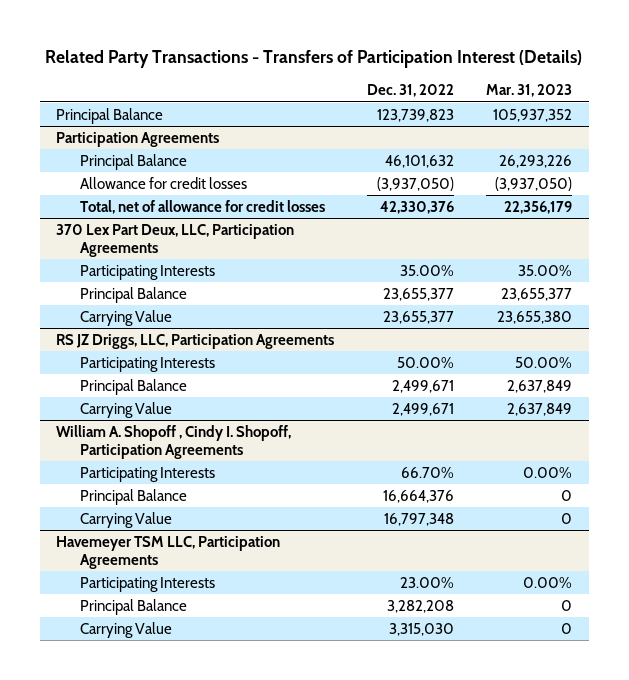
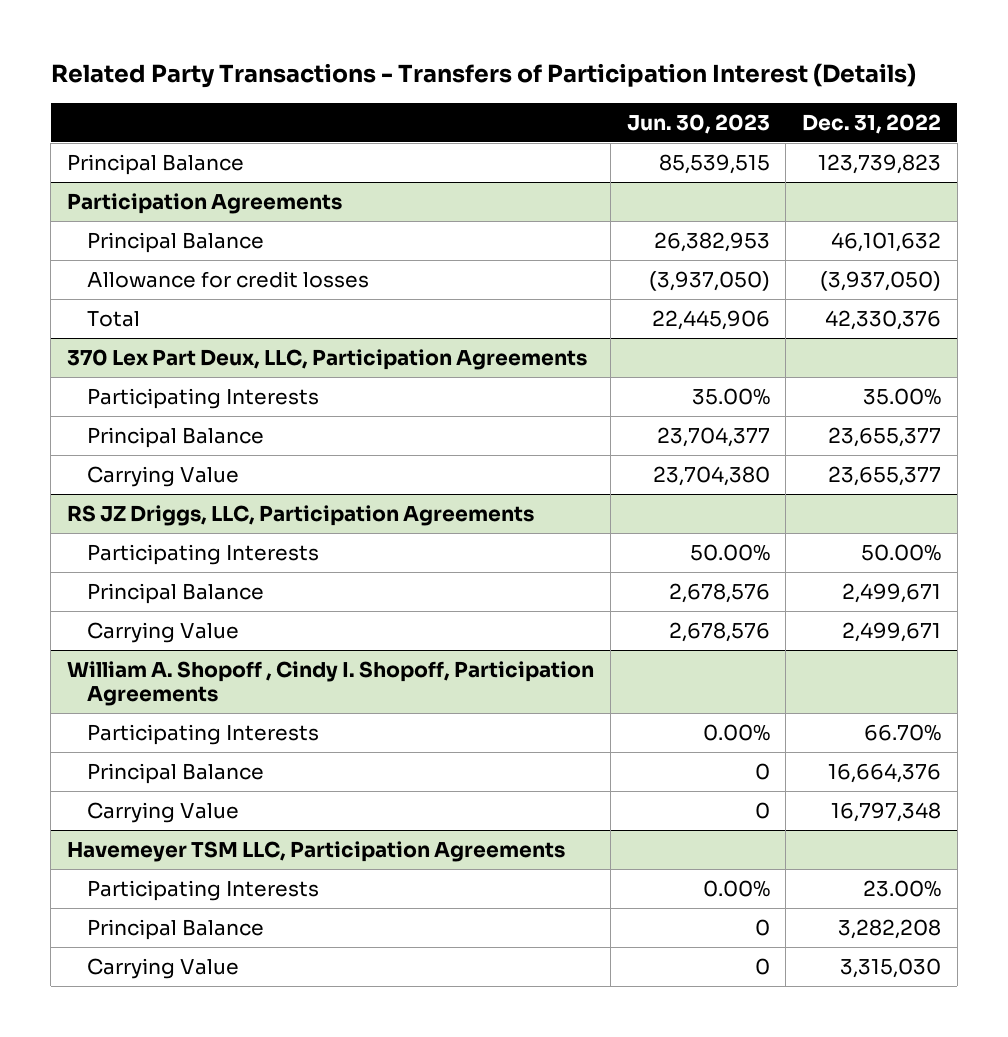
[486,84,573,98] Mar. 31, 2023 -> none
none -> [626,113,770,134] Jun. 30, 2023
[79,199,325,214] Total, net of allowance for credit losses -> [87,310,141,327] Total

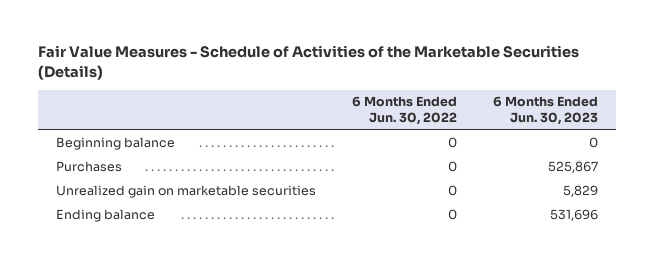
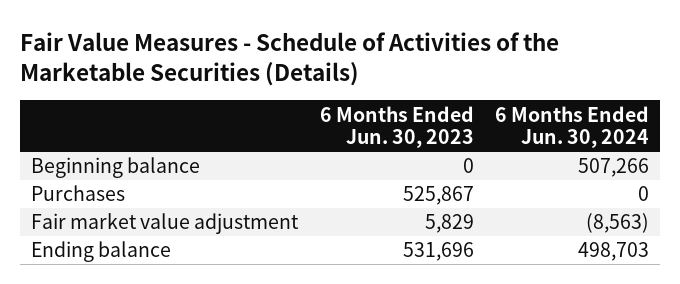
[351,96,457,125] 6 Months Ended Jun. 30, 2022 -> none
none -> [494,105,649,149] 6 Months Ended Jun. 30, 2024
[55,184,316,198] Unrealized gain on marketable securities -> [31,213,300,235] Fair market value adjustment

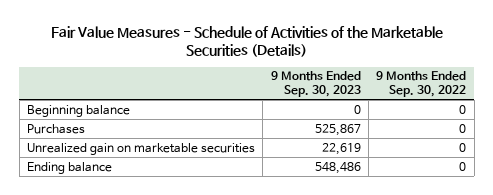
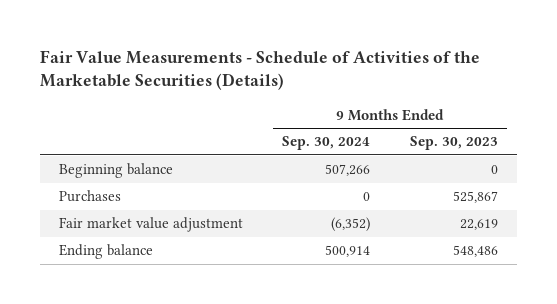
[50,26,443,58] Fair Value Measures - Schedule of Activities of the Marketable Securities (Details) -> [39,49,480,91] Fair Value Measurements - Schedule of Activities of the Marketable Securities (Details)
[376,71,467,97] 9 Months Ended Sep. 30, 2022 -> none
none -> [282,136,371,151] Sep. 30, 2024
[27,142,256,155] Unrealized gain on marketable securities -> [59,217,244,233] Fair market value adjustment

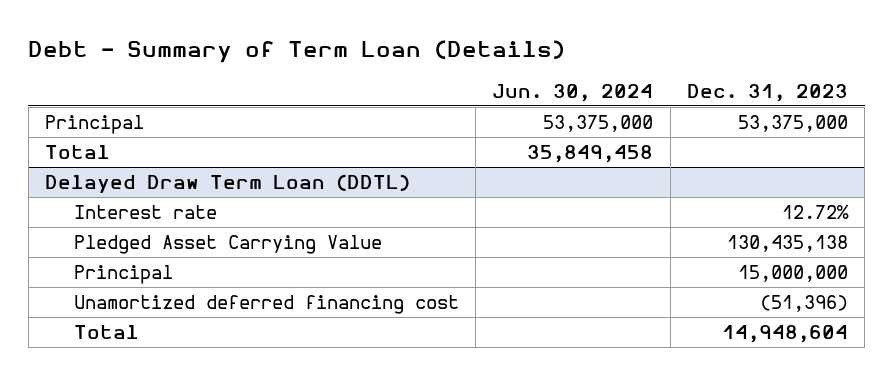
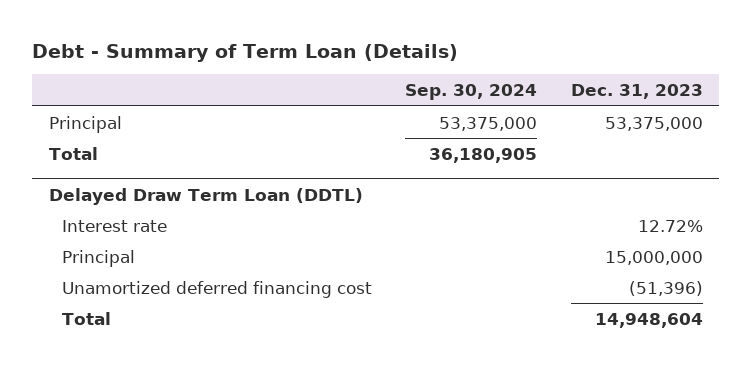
[492,83,654,102] Jun. 30, 2024 -> none
none -> [405,83,538,100] Sep. 30, 2024
[73,234,382,254] Pledged Asset Carrying Value -> none

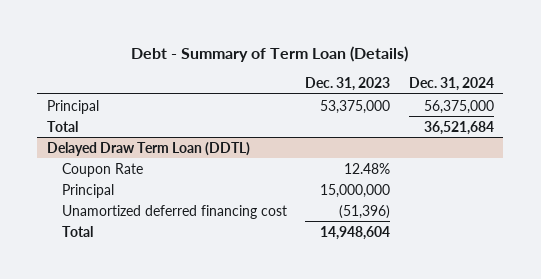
[405,83,538,100] Sep. 30, 2024 -> none
none -> [409,77,495,92] Dec. 31, 2024
[61,219,167,232] Interest rate -> [61,162,143,177] Coupon Rate
[637,219,703,232] 12.72% -> [344,162,391,174] 12.48%

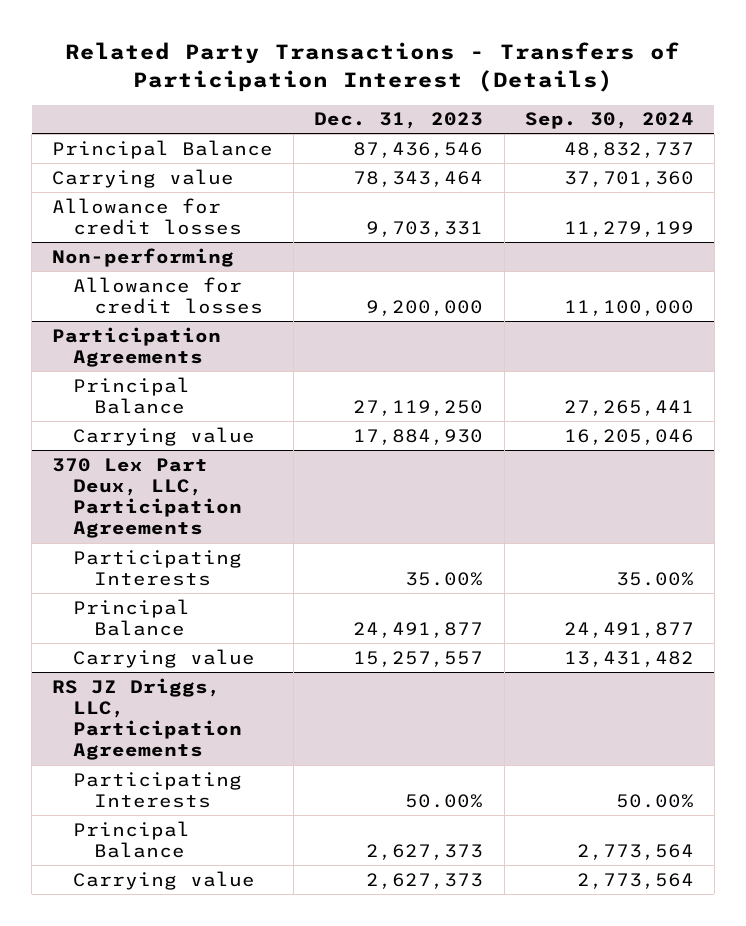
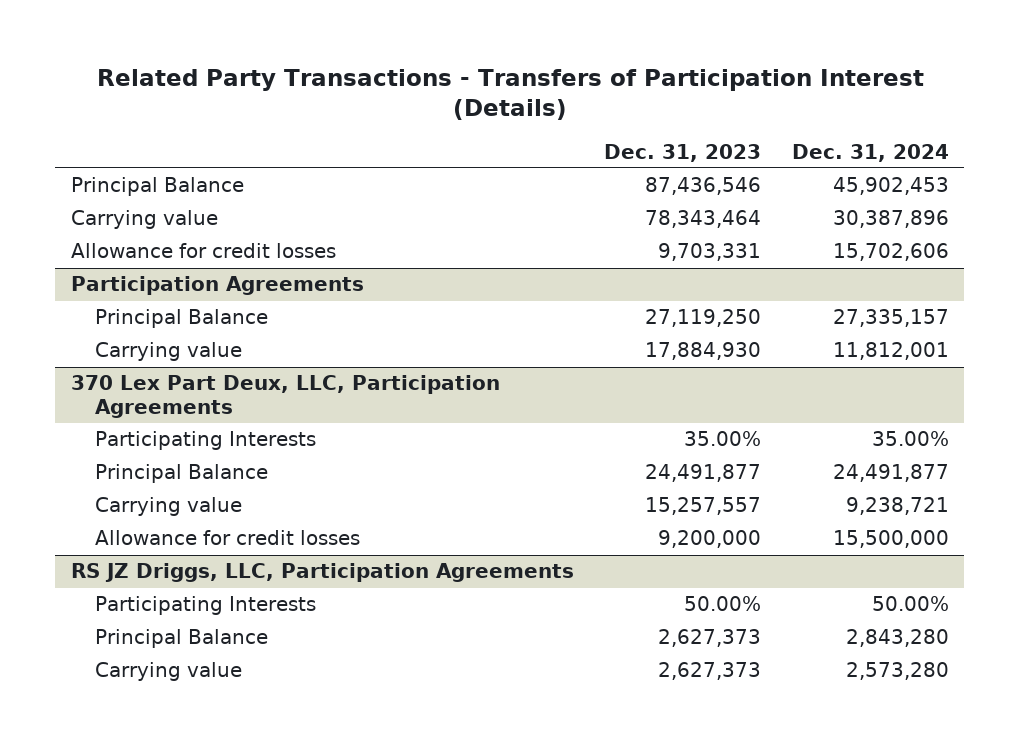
[524,112,694,130] Sep. 30, 2024 -> none
none -> [791,143,949,162] Dec. 31, 2024
[52,247,235,267] Non-performing -> none
[73,276,264,314] Allowance for credit losses -> none
none -> [95,530,361,546] Allowance for credit losses

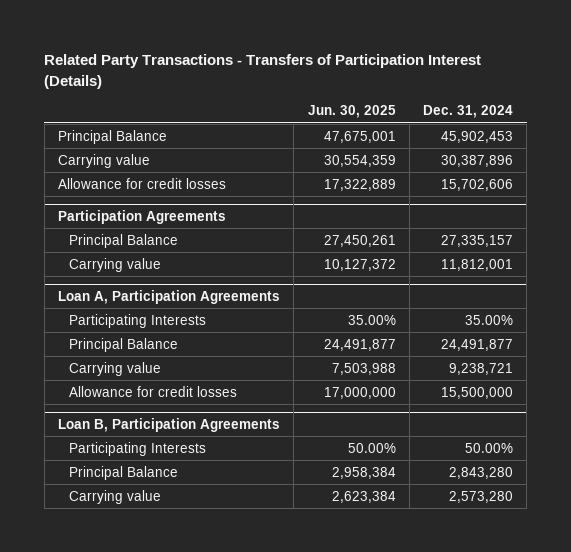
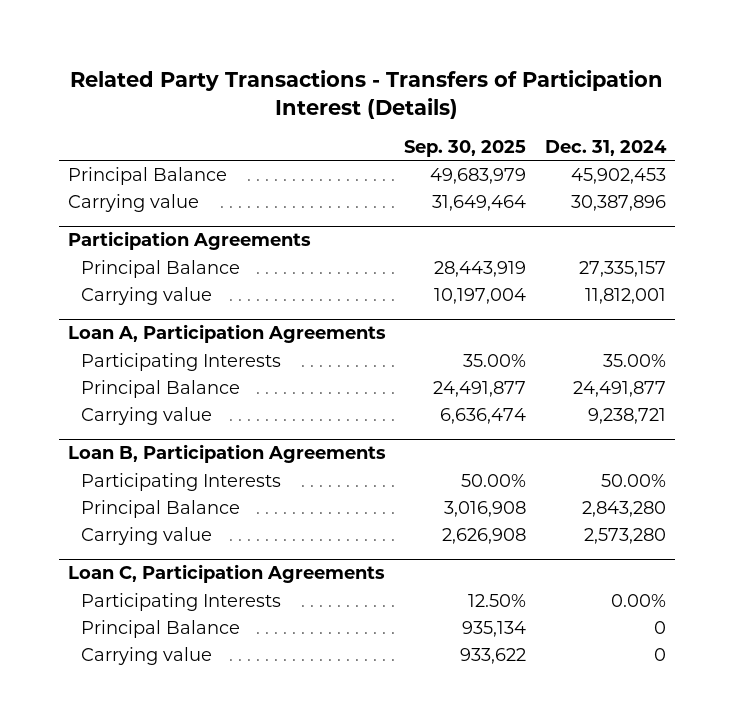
[307,105,396,119] Jun. 30, 2025 -> none
none -> [404,139,527,157] Sep. 30, 2025
[58,177,227,189] Allowance for credit losses -> none
[68,385,237,397] Allowance for credit losses -> none
none -> [67,564,385,584] Loan C, Participation Agreements
none -> [80,593,281,612] Participating Interests
none -> [80,620,240,639] Principal Balance
none -> [80,647,212,666] Carrying value

